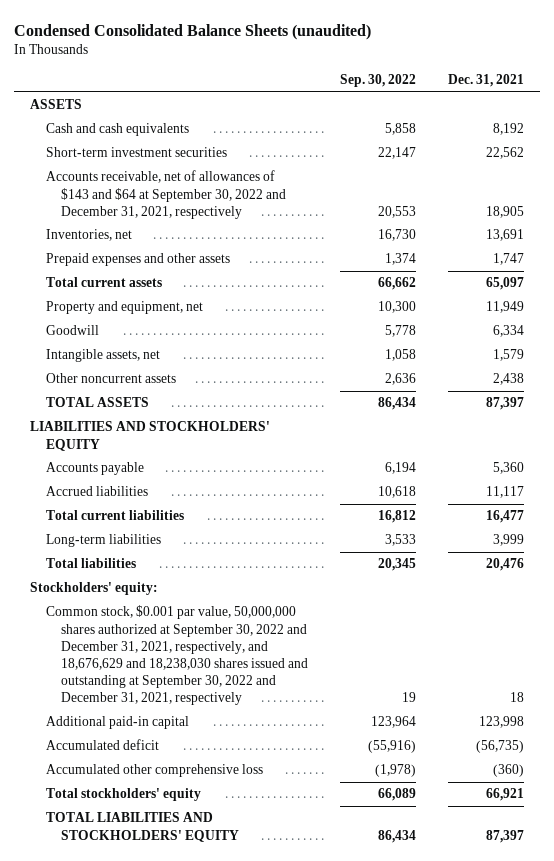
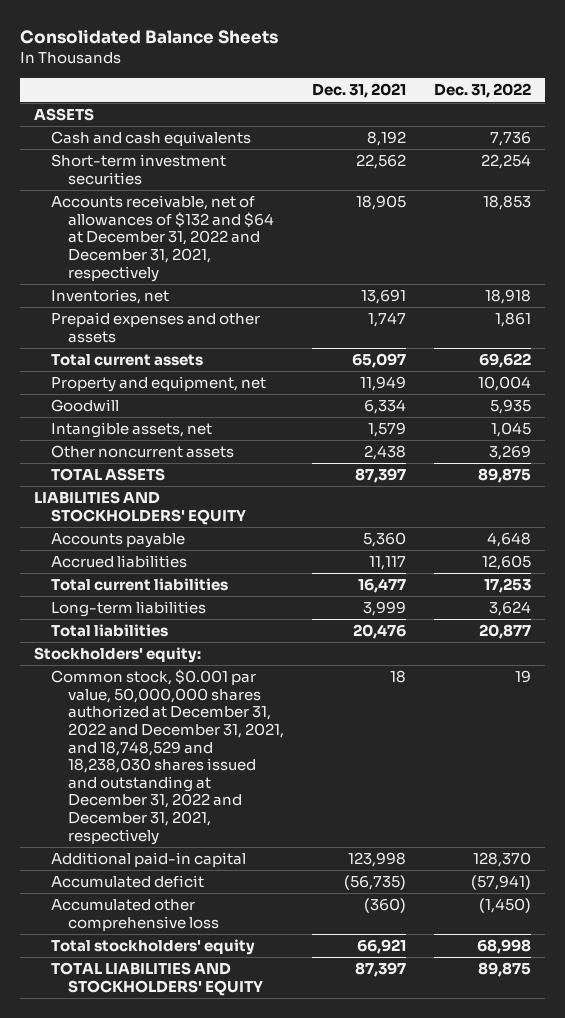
[14,23,372,40] Condensed Consolidated Balance Sheets (unaudited) -> [20,29,279,45] Consolidated Balance Sheets
[340,74,417,88] Sep. 30, 2022 -> none
none -> [433,83,531,99] Dec. 31, 2022
[45,170,287,219] Accounts receivable, net of allowances of $143 and $64 at September 30, 2022 and December 31, 2021, respectively -> [51,195,275,282] Accounts receivable, net of allowances of $132 and $64 at December 31, 2022 and December 31, 2021, respectively
[45,605,309,706] Common stock, $0.001 par value, 50,000,000 shares authorized at September 30, 2022 and December 31, 2021, respectively, and 18,676,629 and 18,238,030 shares issued and outstanding at September 30, 2022 and December 31, 2021, respectively -> [51,669,285,845] Common stock, $0.001 par value, 50,000,000 shares authorized at December 31, 2022 and December 31, 2021, and 18,748,529 and 18,238,030 shares issued and outstanding at December 31, 2022 and December 31, 2021, respectively

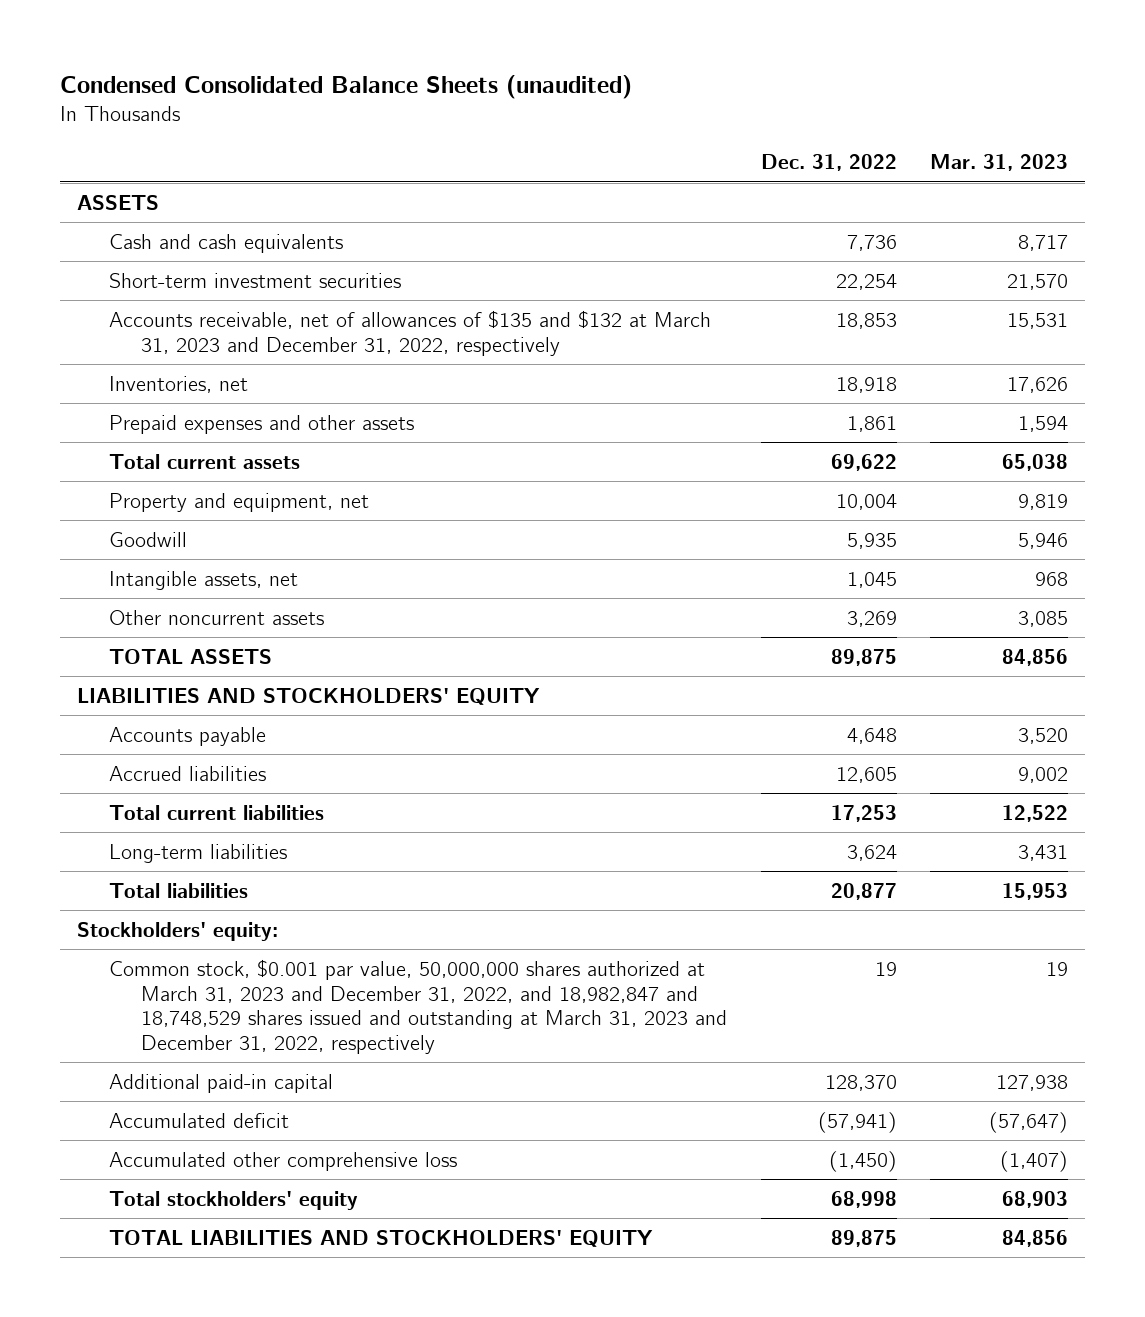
[20,29,279,45] Consolidated Balance Sheets -> [60,74,633,99] Condensed Consolidated Balance Sheets (unaudited)
[311,83,406,99] Dec. 31, 2021 -> none
none -> [930,154,1069,172] Mar. 31, 2023
[51,195,275,282] Accounts receivable, net of allowances of $132 and $64 at December 31, 2022 and December 31, 2021, respectively -> [109,309,712,356] Accounts receivable, net of allowances of $135 and $132 at March 31, 2023 and December 31, 2022, respectively
[51,669,285,845] Common stock, $0.001 par value, 50,000,000 shares authorized at December 31, 2022 and December 31, 2021, and 18,748,529 and 18,238,030 shares issued and outstanding at December 31, 2022 and December 31, 2021, respectively -> [109,958,728,1055] Common stock, $0.001 par value, 50,000,000 shares authorized at March 31, 2023 and December 31, 2022, and 18,982,847 and 18,748,529 shares issued and outstanding at March 31, 2023 and December 31, 2022, respectively

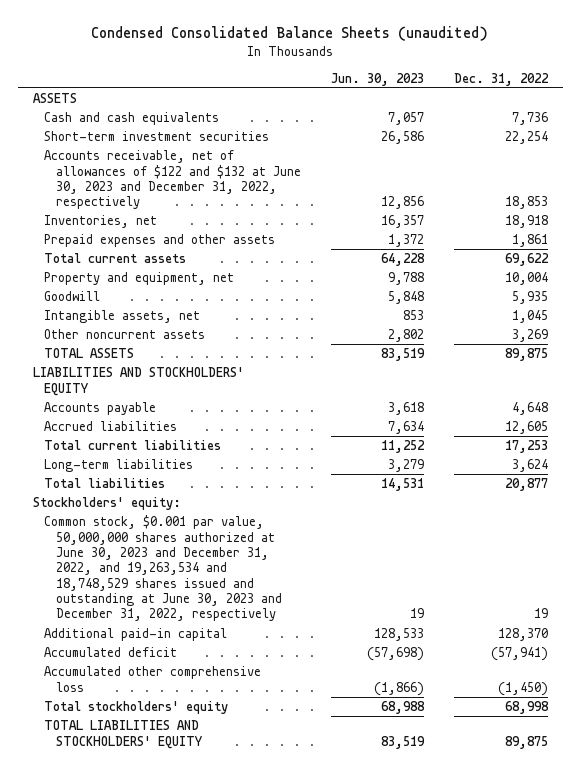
[930,154,1069,172] Mar. 31, 2023 -> none
none -> [331,72,425,86] Jun. 30, 2023
[109,309,712,356] Accounts receivable, net of allowances of $135 and $132 at March 31, 2023 and December 31, 2022, respectively -> [44,150,302,210] Accounts receivable, net of allowances of $122 and $132 at June 30, 2023 and December 31, 2022, respectively
[109,958,728,1055] Common stock, $0.001 par value, 50,000,000 shares authorized at March 31, 2023 and December 31, 2022, and 18,982,847 and 18,748,529 shares issued and outstanding at March 31, 2023 and December 31, 2022, respectively -> [44,515,283,622] Common stock, $0.001 par value, 50,000,000 shares authorized at June 30, 2023 and December 31, 2022, and 19,263,534 and 18,748,529 shares issued and outstanding at June 30, 2023 and December 31, 2022, respectively

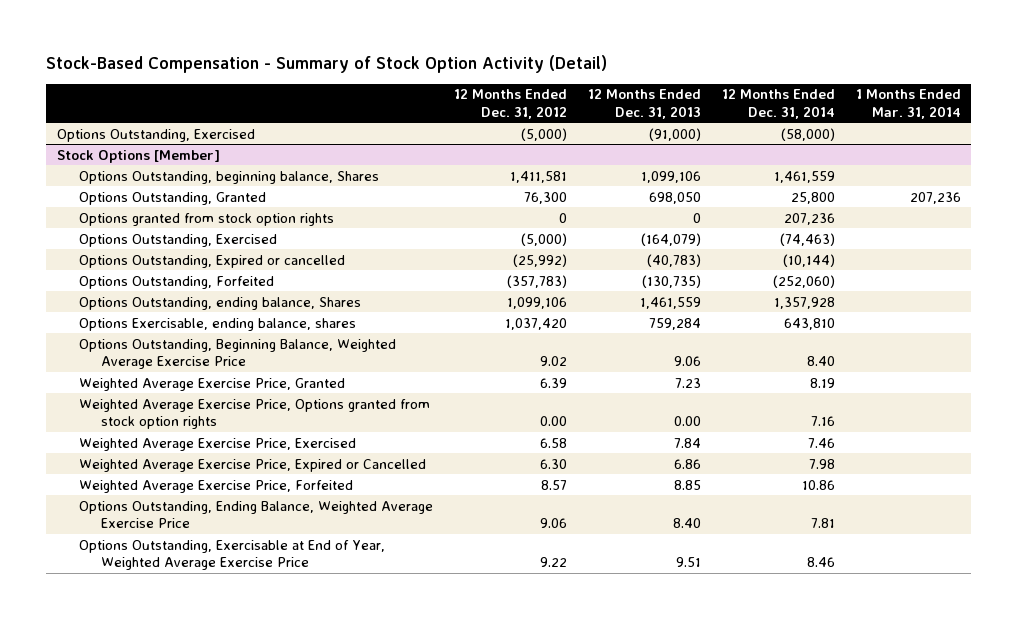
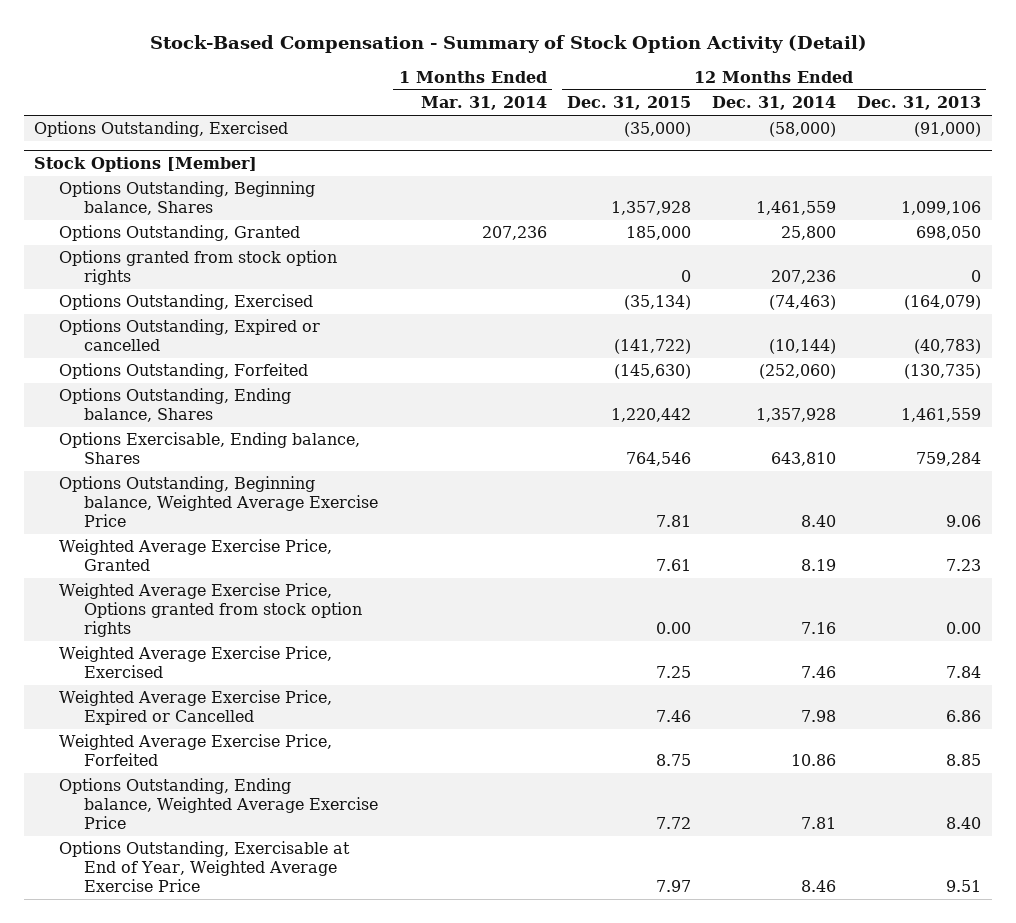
[453,89,567,119] 12 Months Ended Dec. 31, 2012 -> none
none -> [567,96,692,111] Dec. 31, 2015
[78,170,379,184] Options Outstanding, beginning balance, Shares -> [59,181,316,216] Options Outstanding, Beginning balance, Shares
[78,296,361,310] Options Outstanding, ending balance, Shares -> [59,388,292,423] Options Outstanding, Ending balance, Shares
[78,317,356,331] Options Exercisable, ending balance, shares -> [59,432,361,465] Options Exercisable, Ending balance, Shares
[78,338,396,369] Options Outstanding, Beginning Balance, Weighted Average Exercise Price -> [59,476,378,528] Options Outstanding, Beginning balance, Weighted Average Exercise Price
[78,500,433,528] Options Outstanding, Ending Balance, Weighted Average Exercise Price -> [59,778,378,830] Options Outstanding, Ending balance, Weighted Average Exercise Price

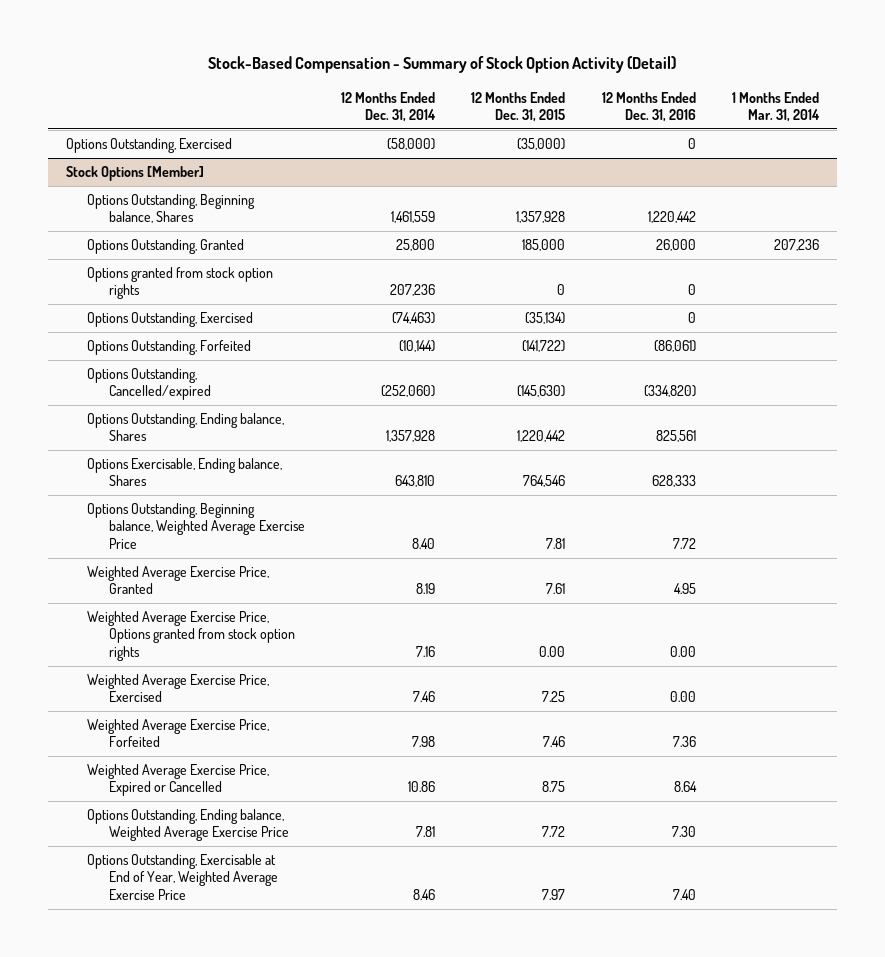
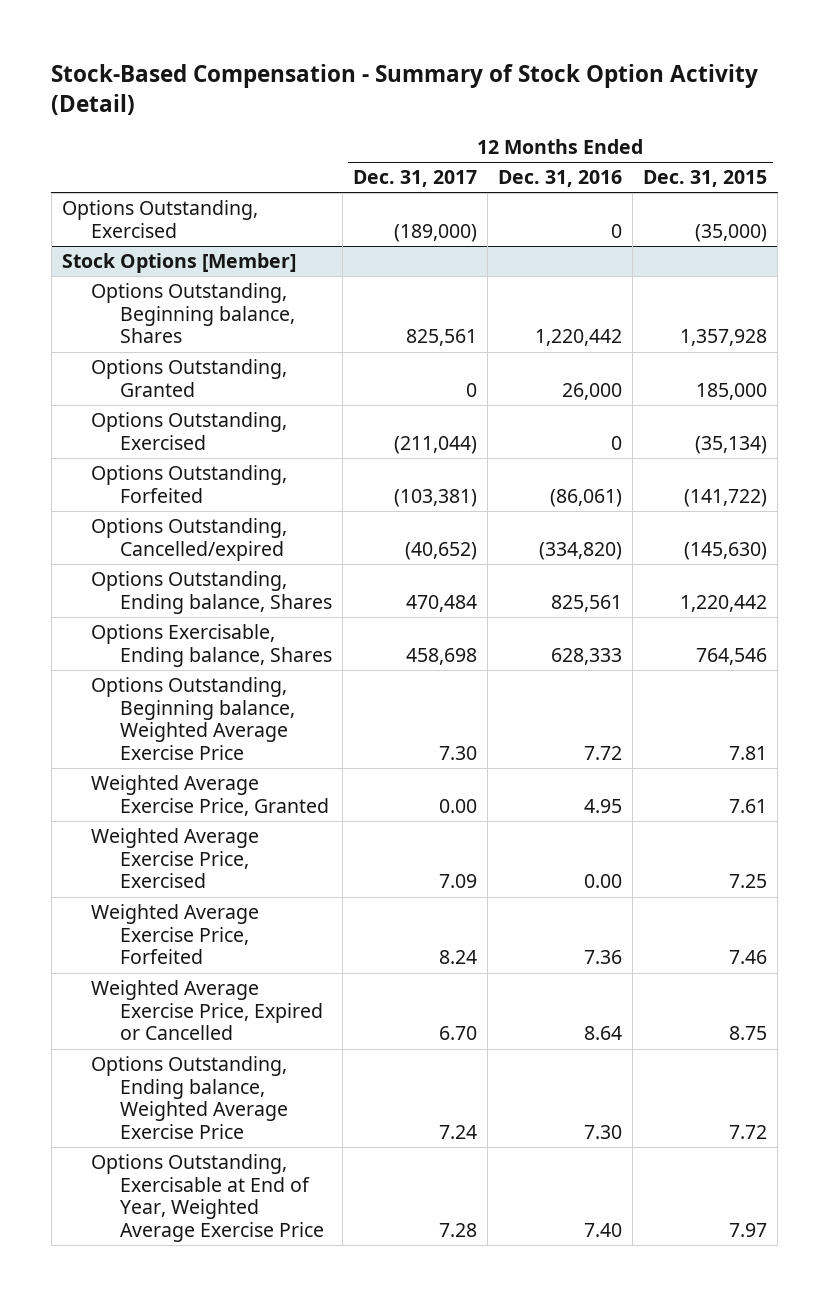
[341,91,437,122] 12 Months Ended Dec. 31, 2014 -> none
[731,91,820,122] 1 Months Ended Mar. 31, 2014 -> none
none -> [353,170,478,188] Dec. 31, 2017
[87,267,274,300] Options granted from stock option rights -> none
[87,611,295,661] Weighted Average Exercise Price, Options granted from stock option rights -> none

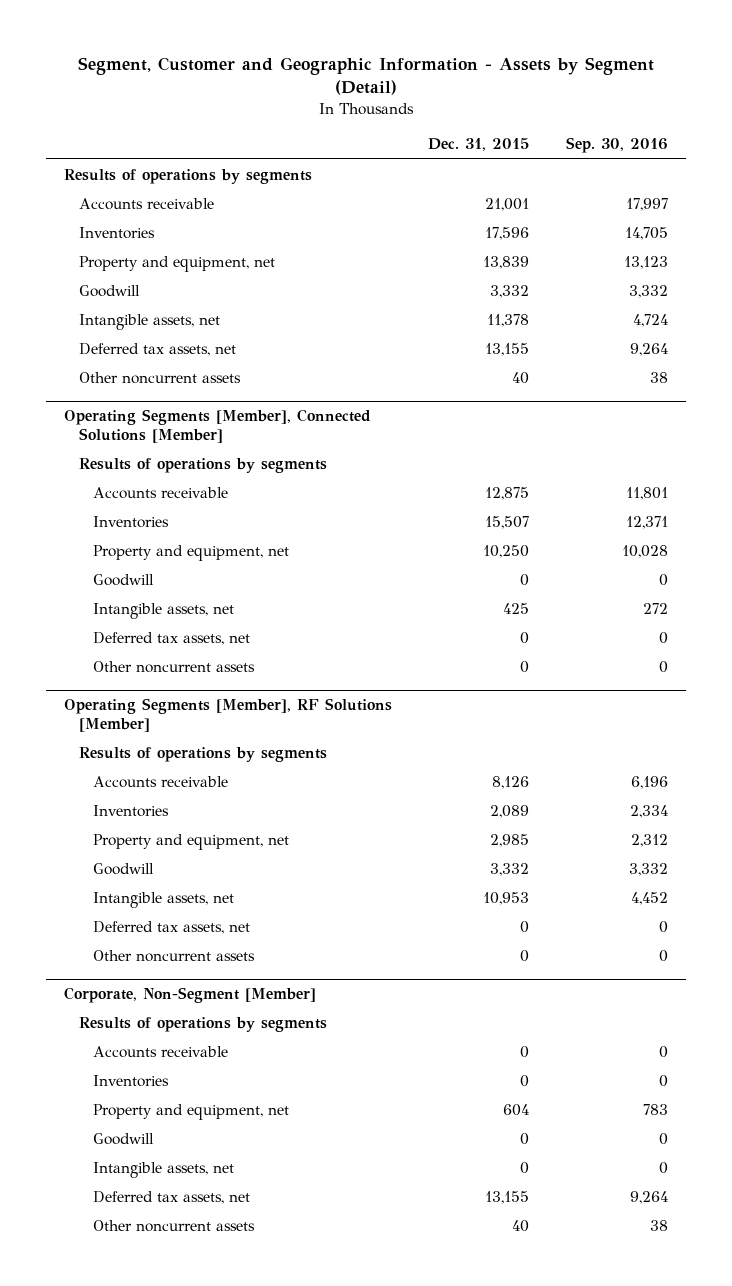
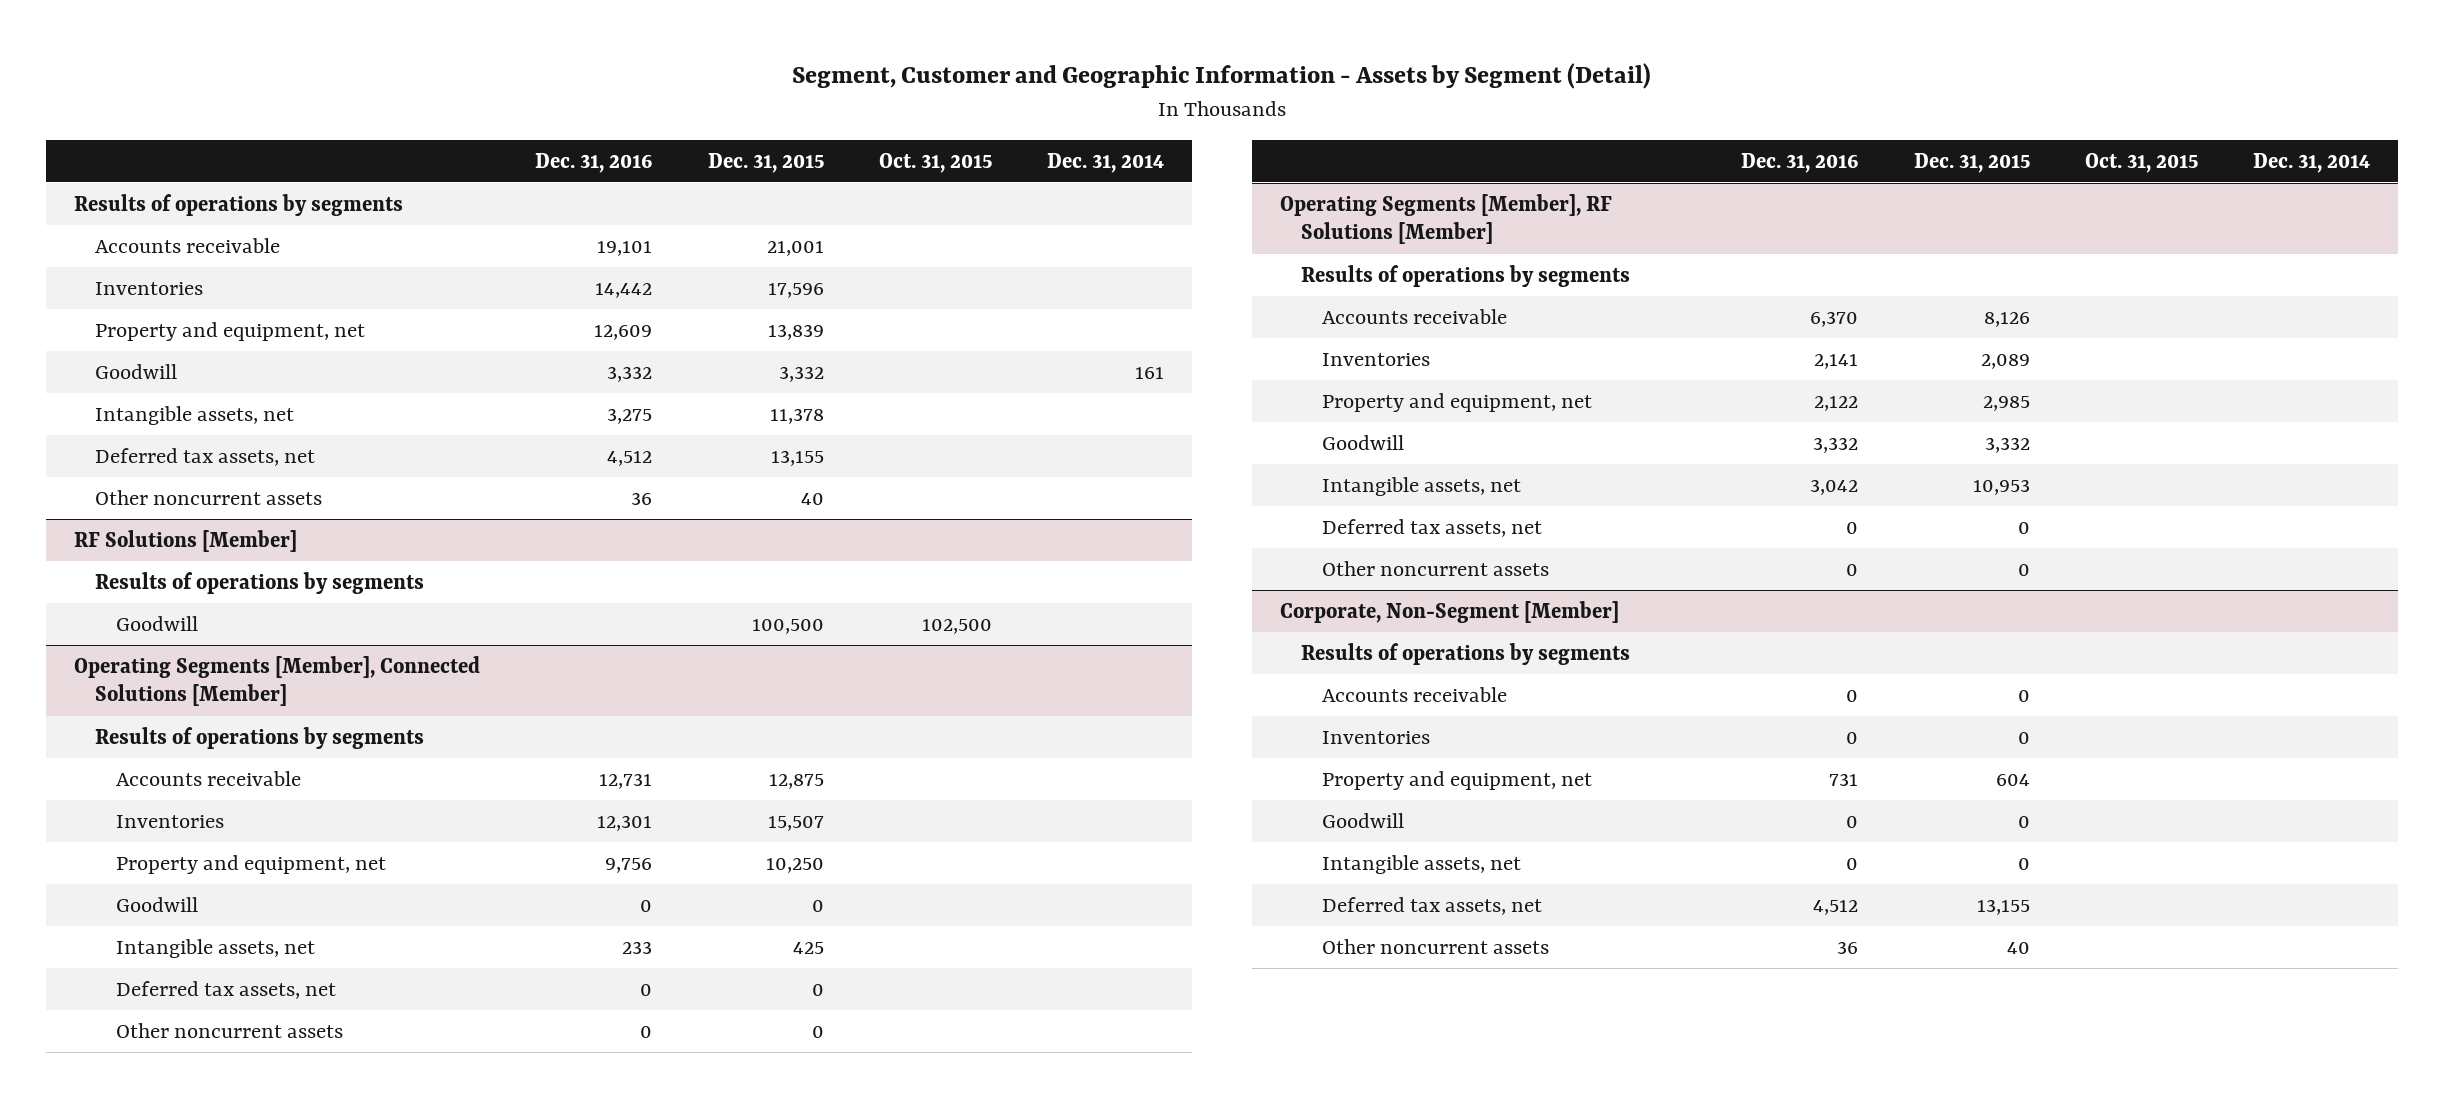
[565,137,668,154] Sep. 30, 2016 -> none
none -> [535,152,653,173] Dec. 31, 2016
none -> [878,152,992,173] Oct. 31, 2015
none -> [1047,152,1165,173] Dec. 31, 2014
none -> [73,530,297,553] RF Solutions [Member]
none -> [94,572,424,595] Results of operations by segments
none -> [116,616,199,632] Goodwill

